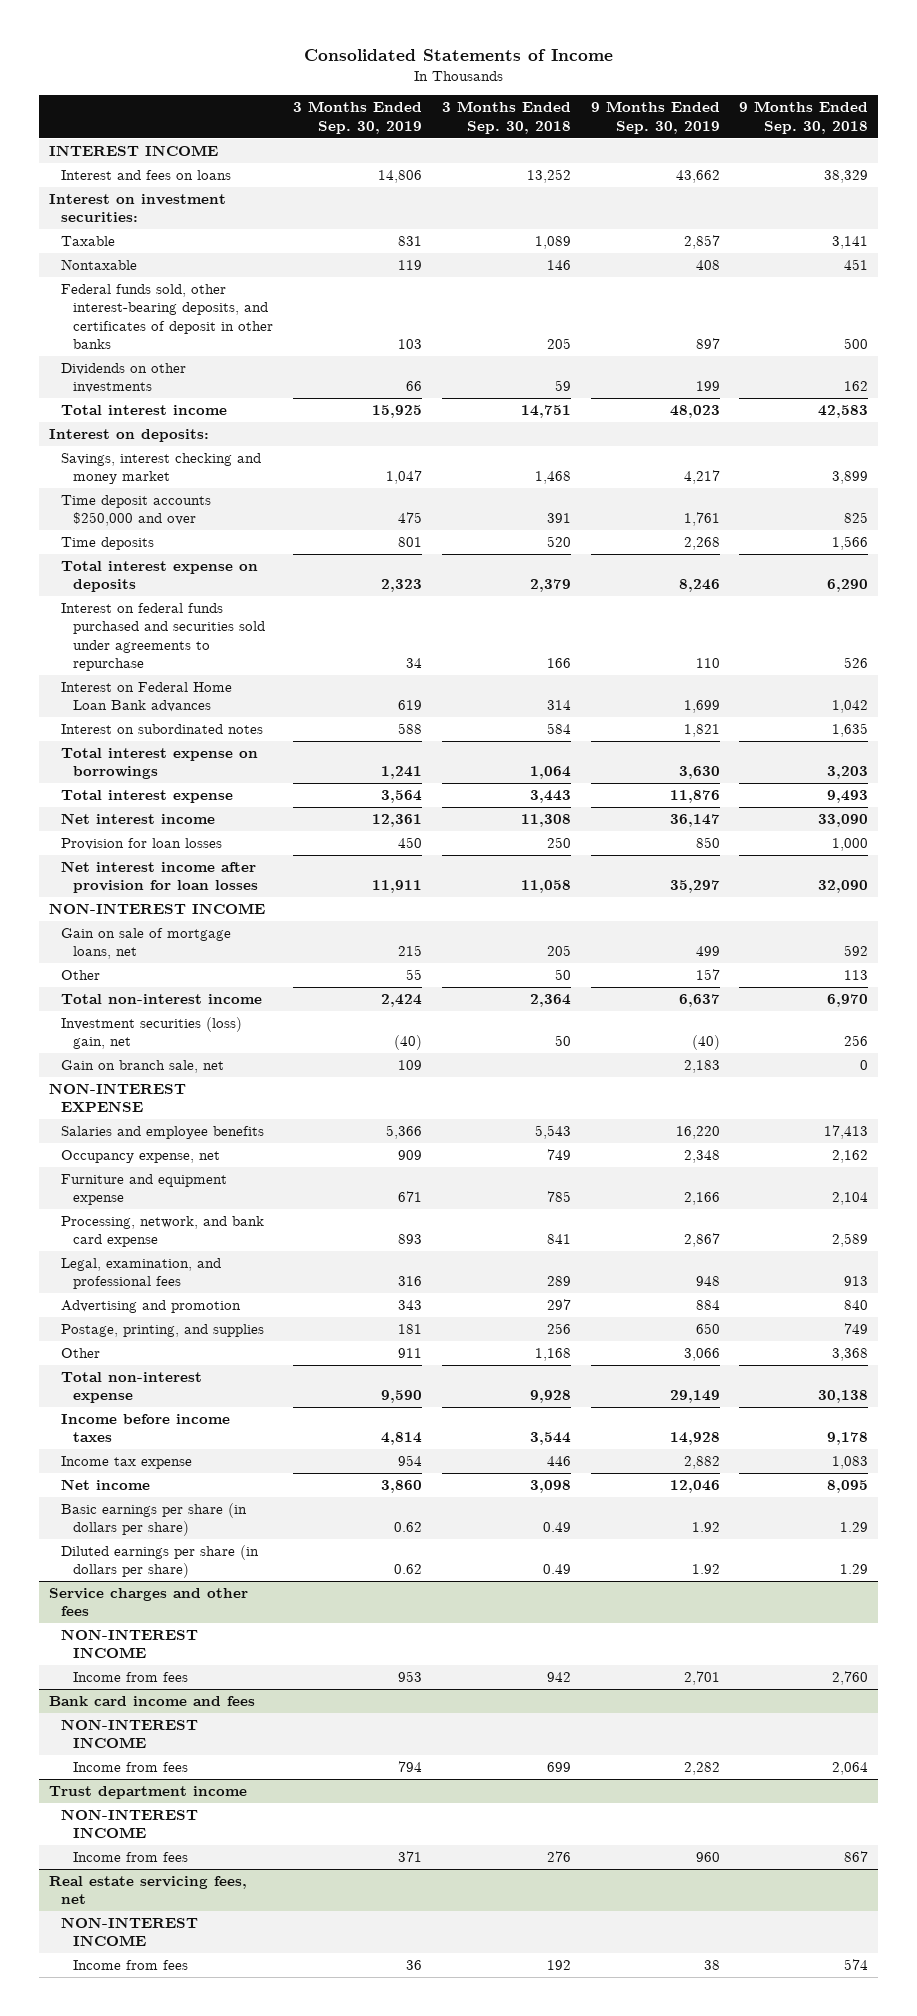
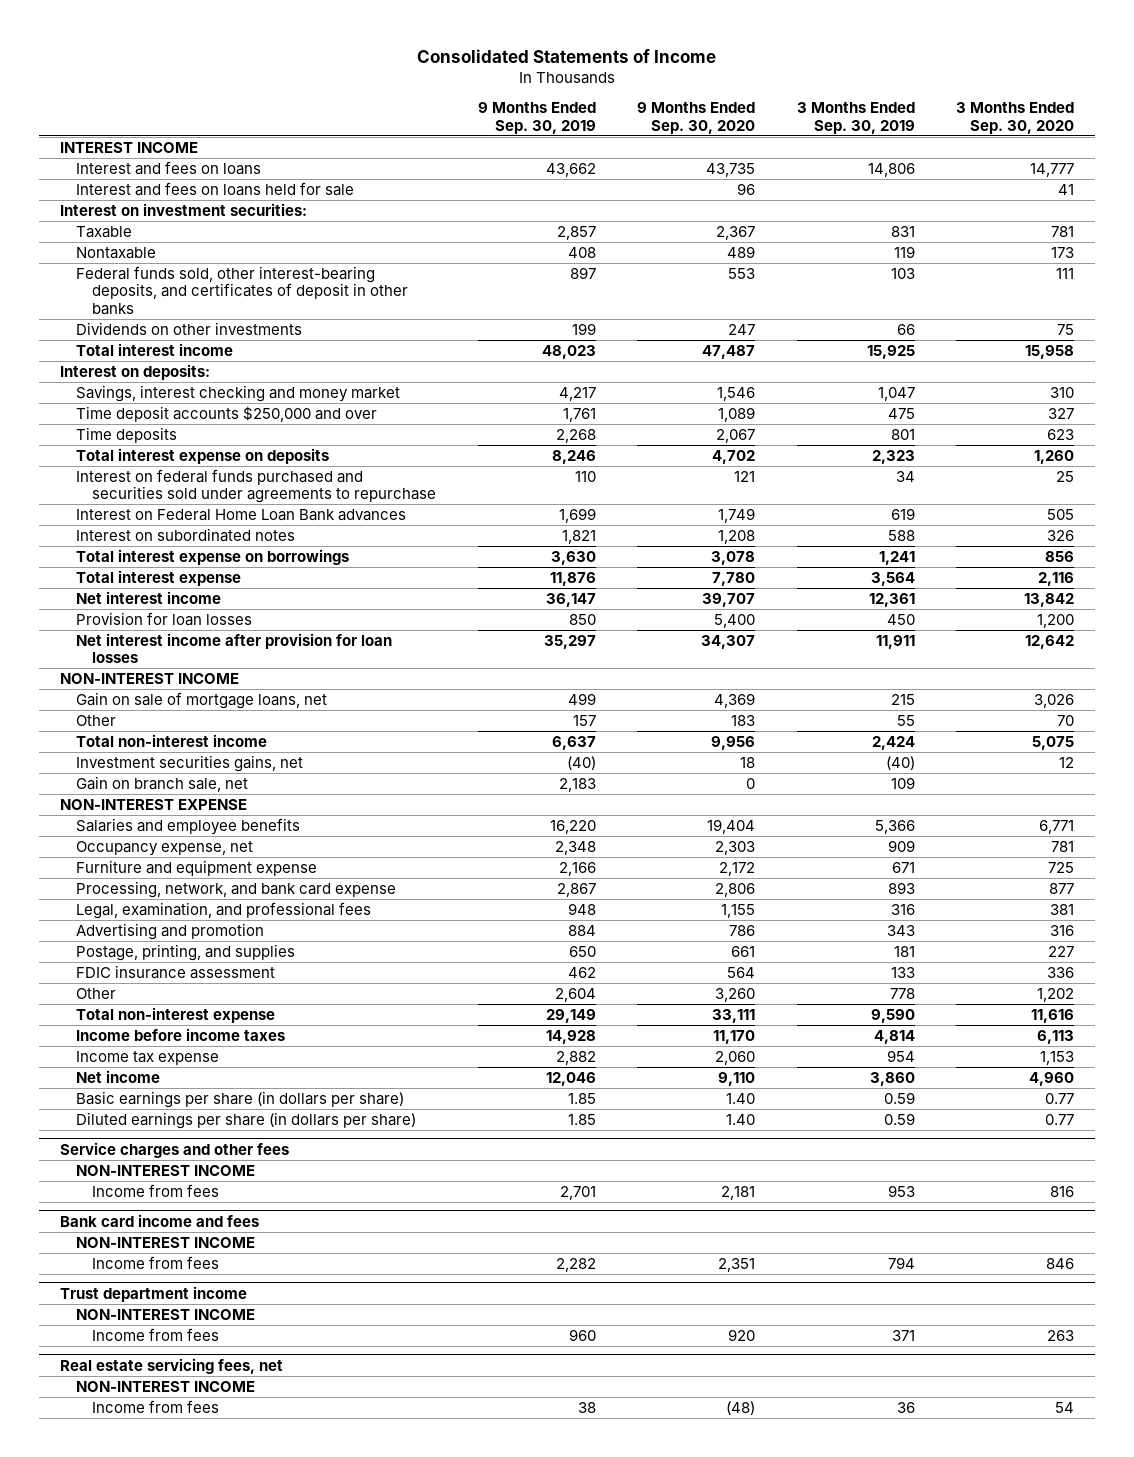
[441,101,571,134] 3 Months Ended Sep. 30, 2018 -> none
[739,101,869,134] 9 Months Ended Sep. 30, 2018 -> none
none -> [637,102,756,134] 9 Months Ended Sep. 30, 2020
none -> [956,102,1075,134] 3 Months Ended Sep. 30, 2020
none -> [76,181,355,196] Interest and fees on loans held for sale
[60,1017,242,1050] Investment securities (loss) gain, net -> [76,754,304,772] Investment securities gains, net
none -> [76,964,276,979] FDIC insurance assessment
[397,1348,422,1359] 911 -> [889,987,915,999] 778
[683,1348,720,1362] 3,066 -> [554,987,596,1002] 2,604
[393,1522,422,1533] 0.62 -> [883,1091,915,1104] 0.59
[691,1522,720,1533] 1.92 -> [567,1092,596,1104] 1.85
[393,1564,422,1575] 0.62 -> [883,1112,915,1125] 0.59
[691,1564,720,1575] 1.92 -> [567,1113,596,1125] 1.85

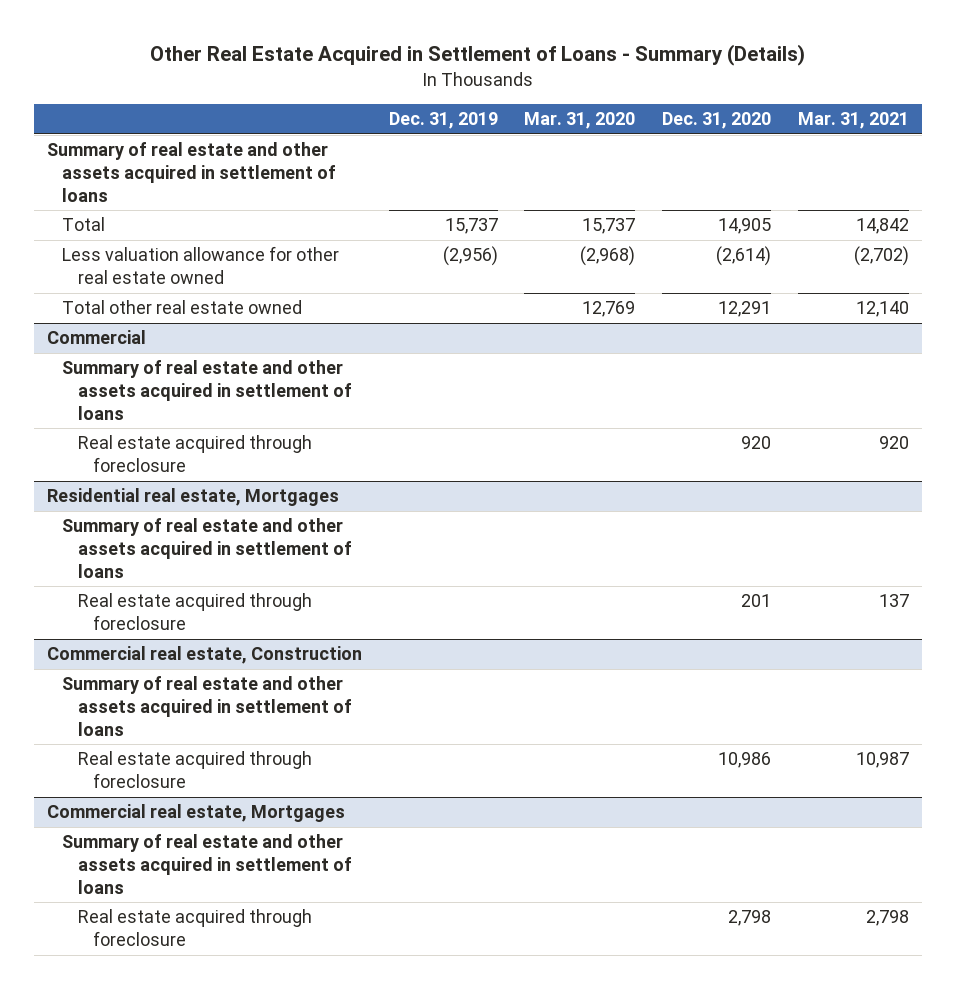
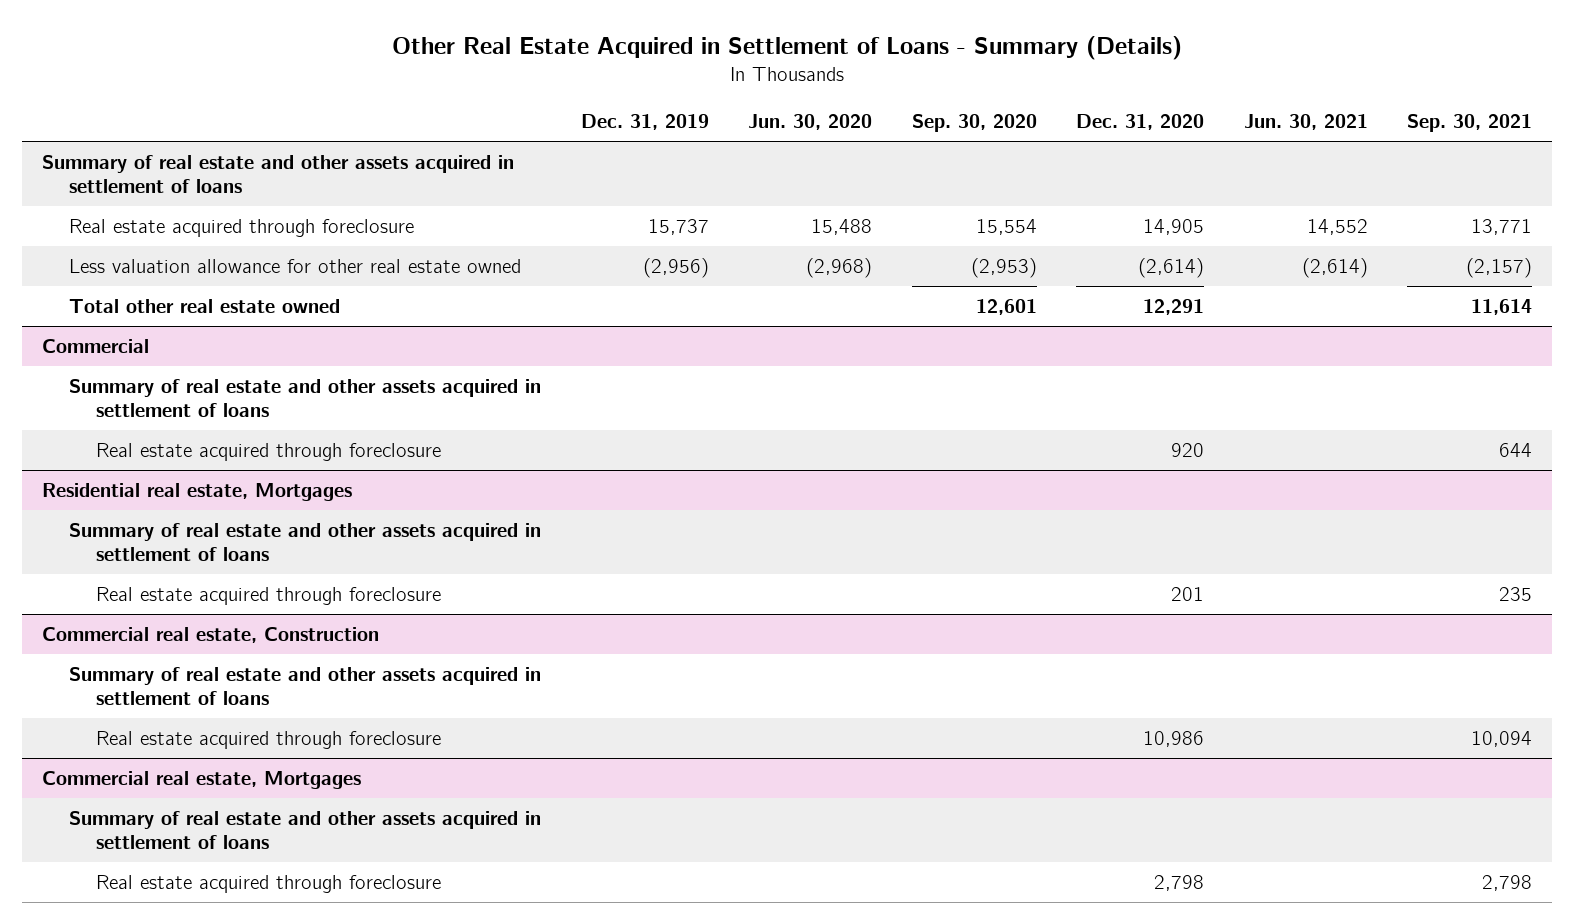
[524,112,636,130] Mar. 31, 2020 -> none
[797,112,909,130] Mar. 31, 2021 -> none
none -> [748,114,873,131] Jun. 30, 2020
none -> [911,114,1037,133] Sep. 30, 2020
none -> [1243,114,1368,131] Jun. 30, 2021
none -> [1407,114,1533,133] Sep. 30, 2021
[62,217,106,232] Total -> [68,218,414,237] Real estate acquired through foreclosure

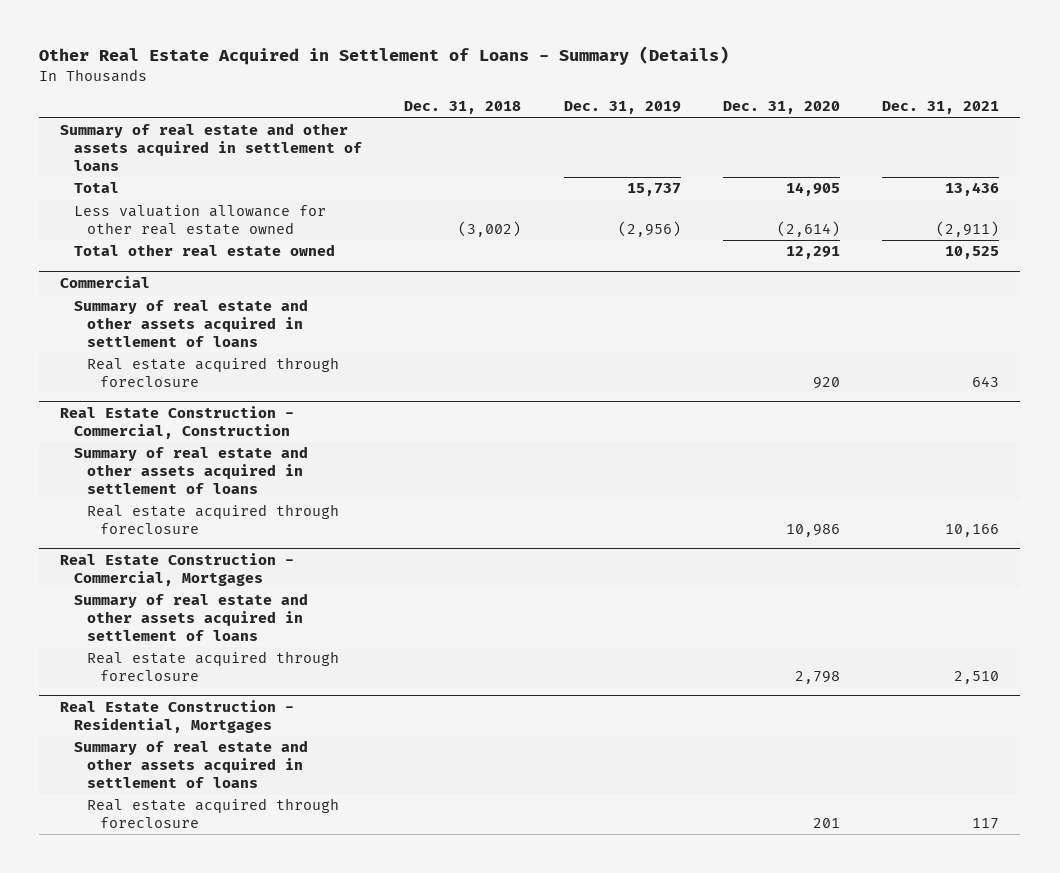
[748,114,873,131] Jun. 30, 2020 -> none
[911,114,1037,133] Sep. 30, 2020 -> none
[1243,114,1368,131] Jun. 30, 2021 -> none
[1407,114,1533,133] Sep. 30, 2021 -> none
none -> [404,101,522,115] Dec. 31, 2018
none -> [882,101,1000,115] Dec. 31, 2021
[68,218,414,237] Real estate acquired through foreclosure -> [73,182,119,194] Total
[41,482,352,501] Residential real estate, Mortgages -> none
[68,522,541,562] Summary of real estate and other assets acquired in settlement of loans -> none
[95,586,441,605] Real estate acquired through foreclosure -> none
[41,626,379,643] Commercial real estate, Construction -> [60,406,295,439] Real Estate Construction - Commercial, Construction
[41,770,361,789] Commercial real estate, Mortgages -> [60,553,295,586] Real Estate Construction - Commercial, Mortgages
none -> [60,700,295,733] Real Estate Construction - Residential, Mortgages
none -> [73,740,308,788] Summary of real estate and other assets acquired in settlement of loans
none -> [86,798,339,829] Real estate acquired through foreclosure

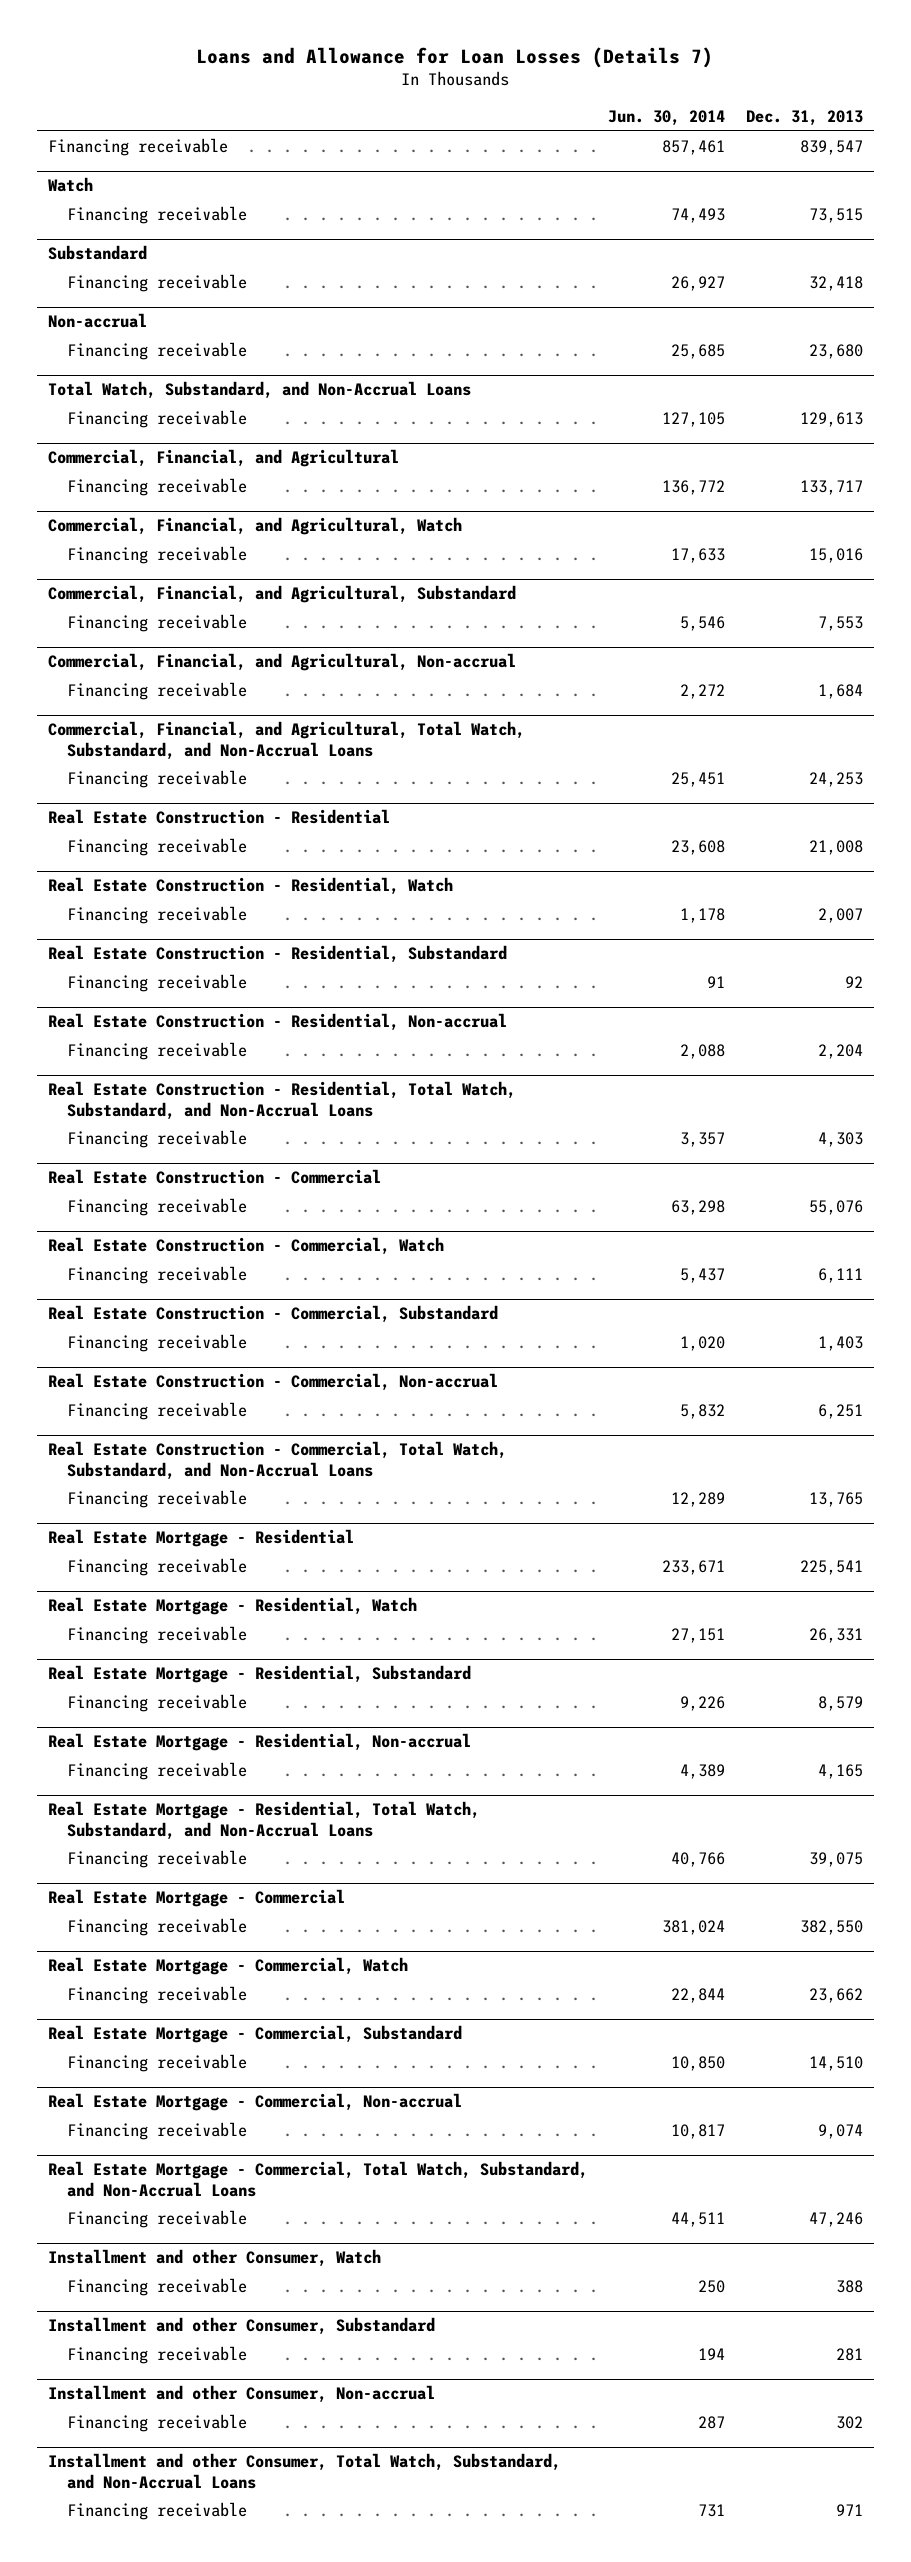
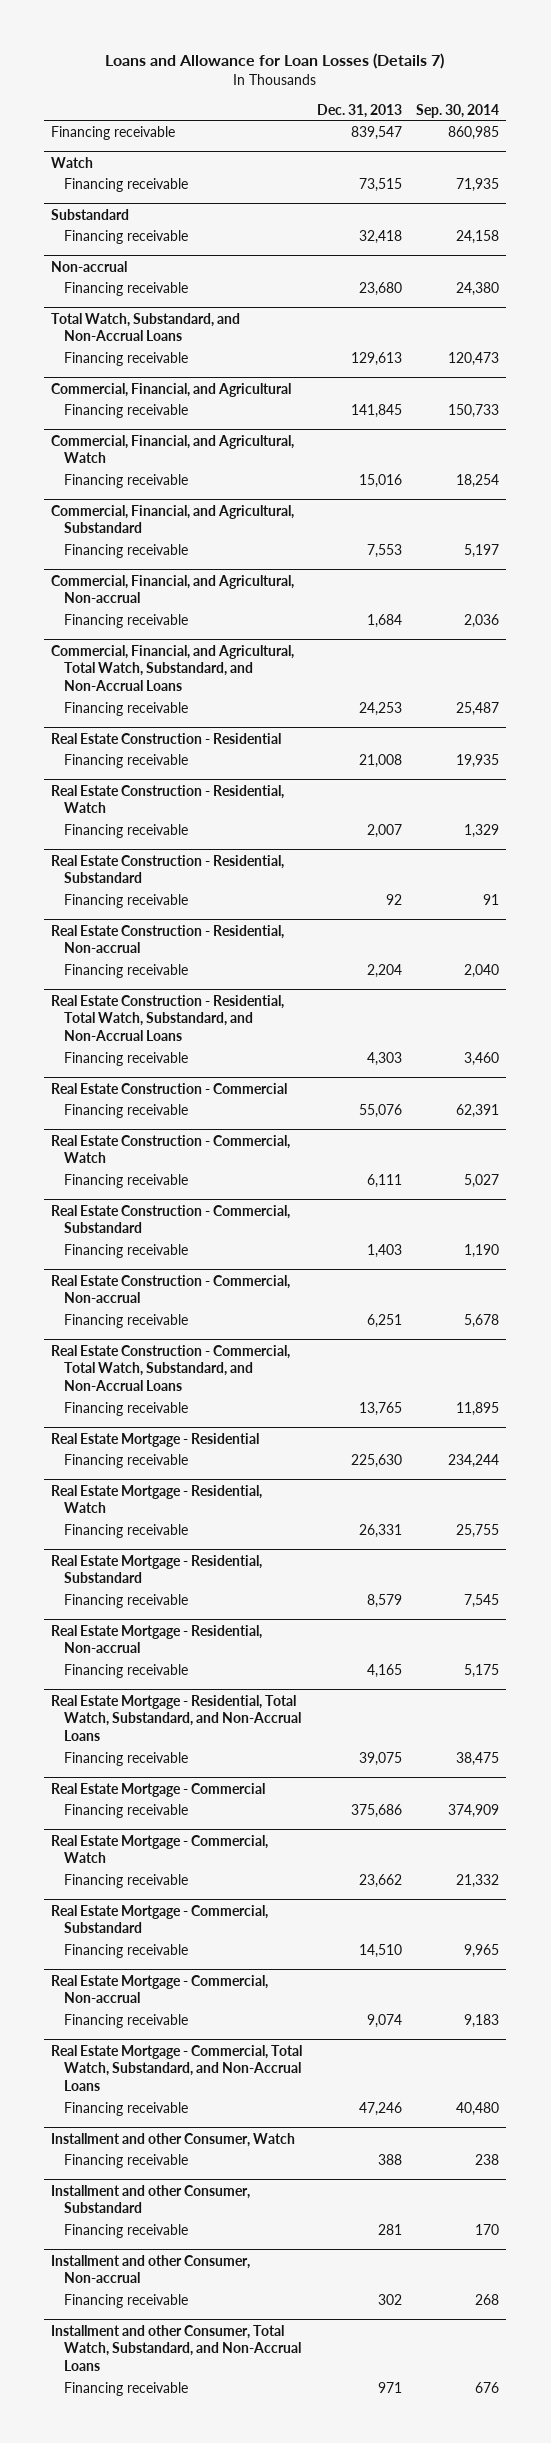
[608,110,726,127] Jun. 30, 2014 -> none
none -> [416,103,500,118] Sep. 30, 2014
[800,480,864,496] 133,717 -> [350,403,402,418] 141,845
[800,1560,864,1576] 225,541 -> [350,1453,402,1468] 225,630
[800,1920,864,1936] 382,550 -> [350,1803,402,1818] 375,686

